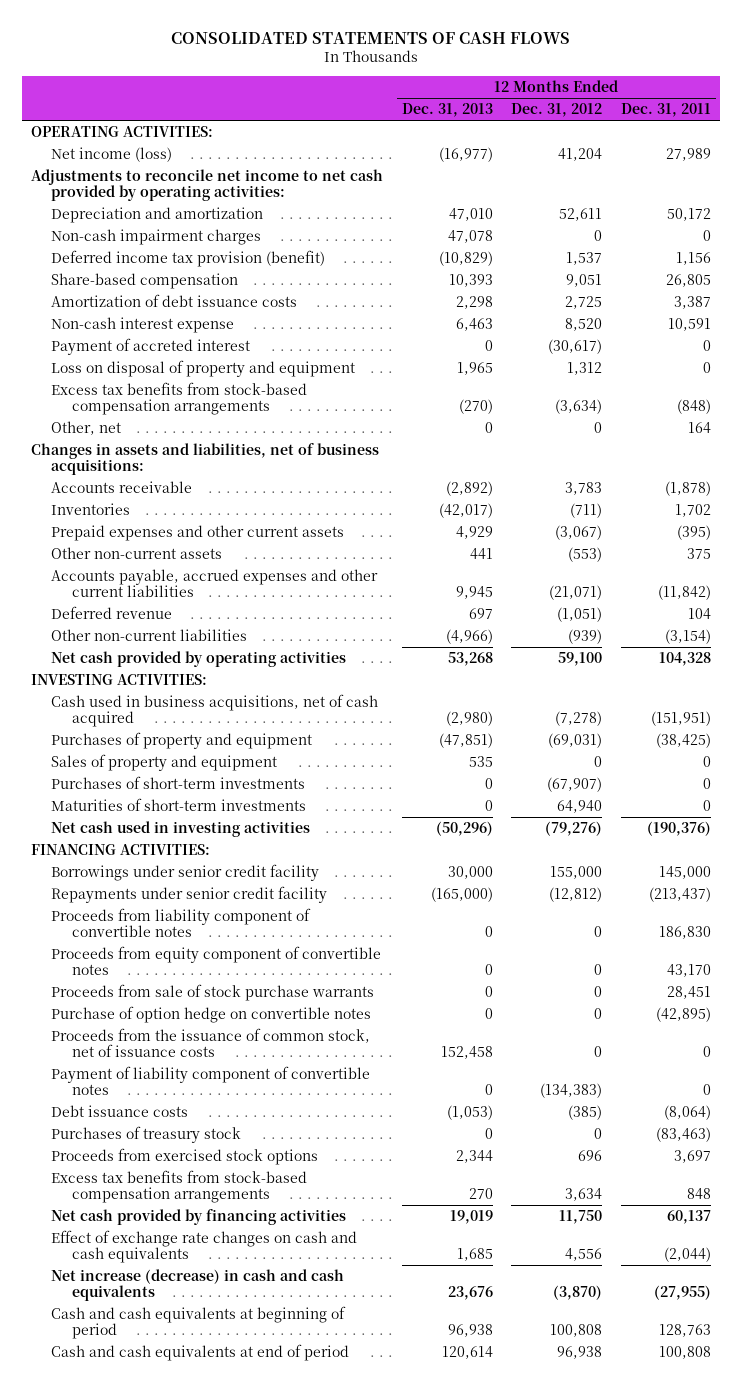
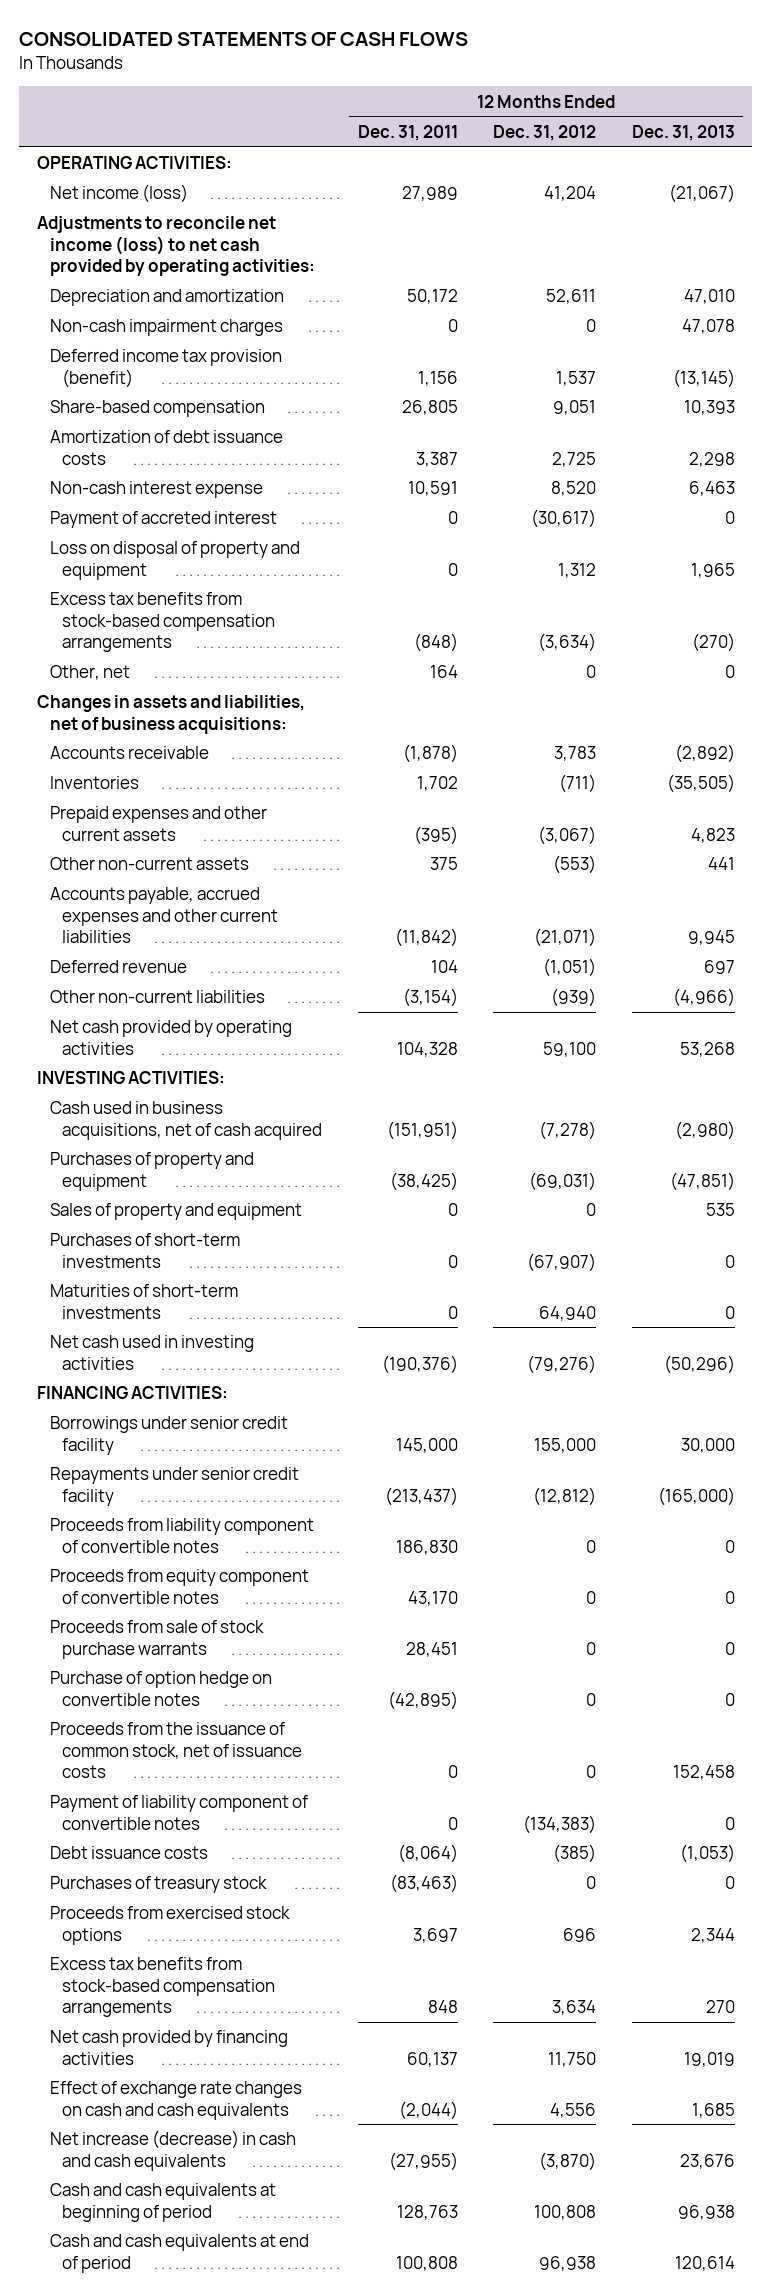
[438,147,493,163] (16,977) -> [668,184,735,204] (21,067)
[31,169,384,202] Adjustments to reconcile net income to net cash provided by operating activities: -> [36,216,315,276] Adjustments to reconcile net income (loss) to net cash provided by operating activities:
[438,251,493,267] (10,829) -> [672,368,735,388] (13,145)
[438,503,493,519] (42,017) -> [666,774,735,794] (35,505)
[455,526,493,540] 4,929 -> [690,827,735,843] 4,823

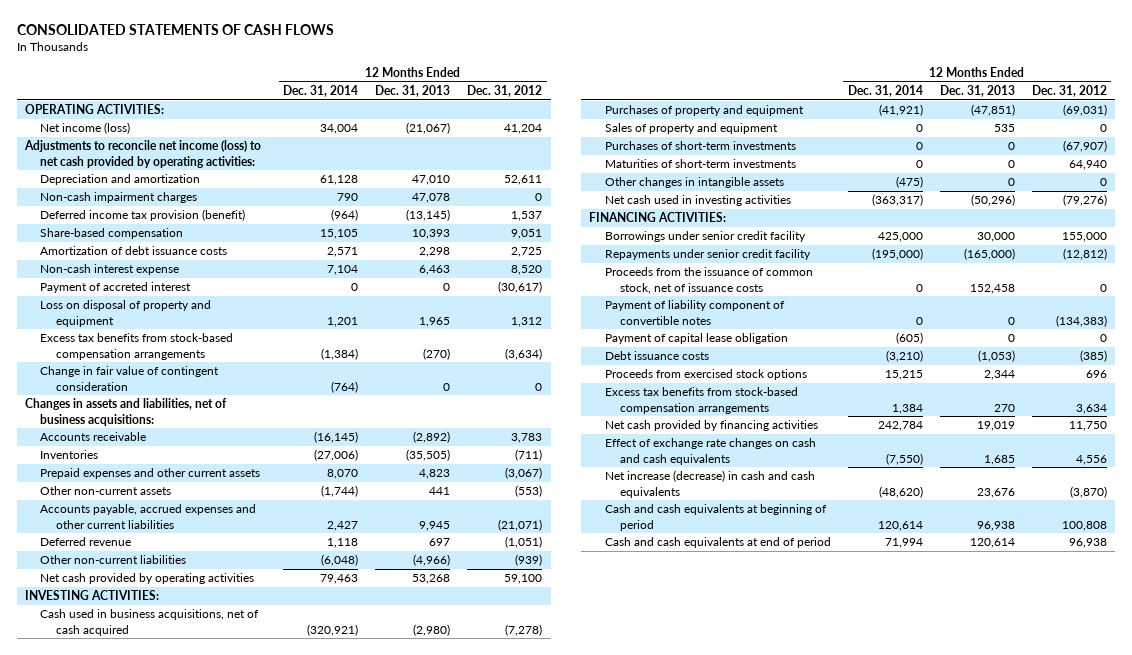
[357,124,458,141] Dec. 31, 2011 -> none
none -> [283,84,359,97] Dec. 31, 2014
[49,665,130,681] Other, net -> [40,366,220,391] Change in fair value of contingent consideration
none -> [604,177,784,189] Other changes in intangible assets
[49,1518,314,1553] Proceeds from liability component of convertible notes -> none
[49,1569,309,1604] Proceeds from equity component of convertible notes -> none
[49,1620,264,1659] Proceeds from sale of stock purchase warrants -> none
[49,1671,272,1706] Purchase of option hedge on convertible notes -> none
none -> [604,333,788,345] Payment of capital lease obligation
[49,1876,267,1894] Purchases of treasury stock -> none

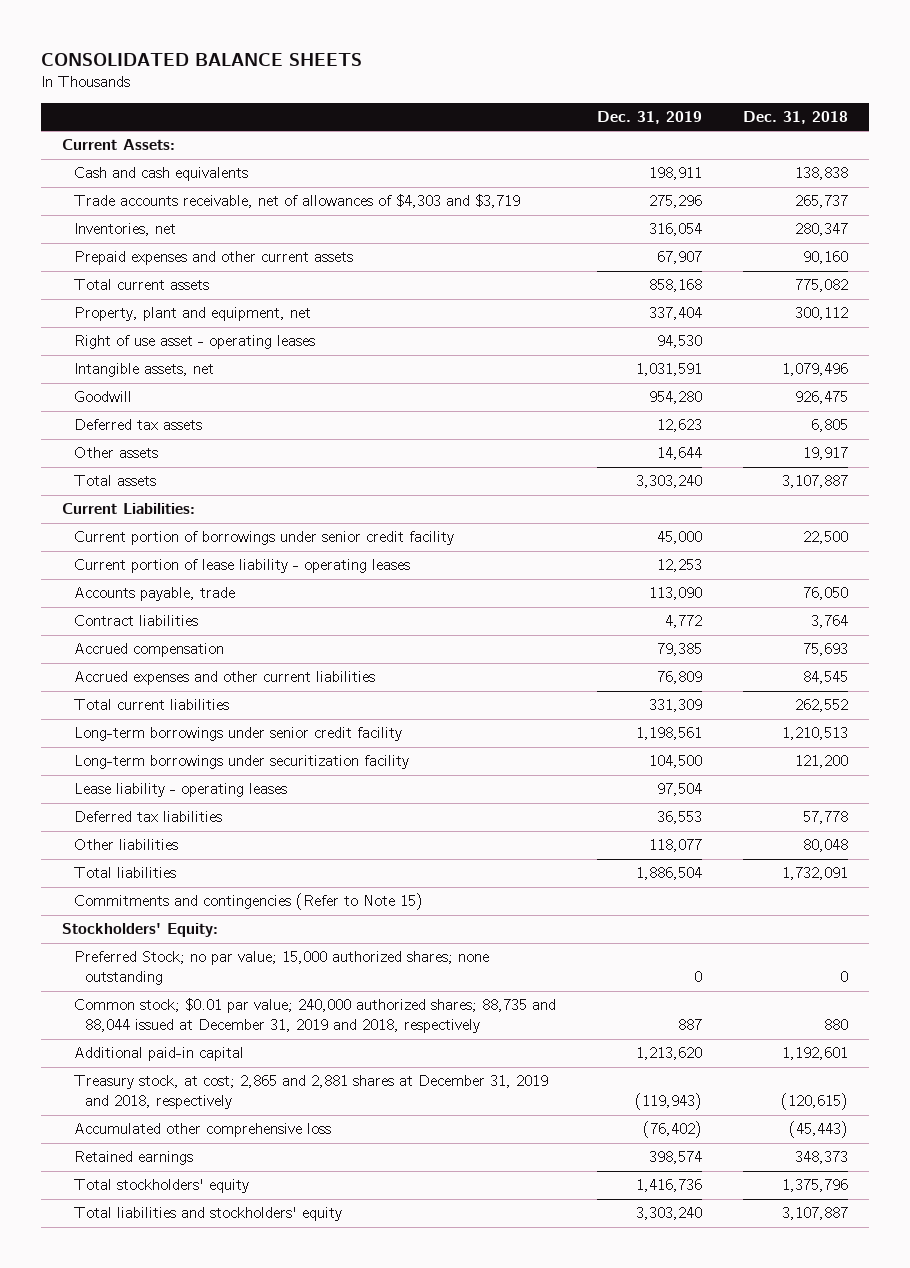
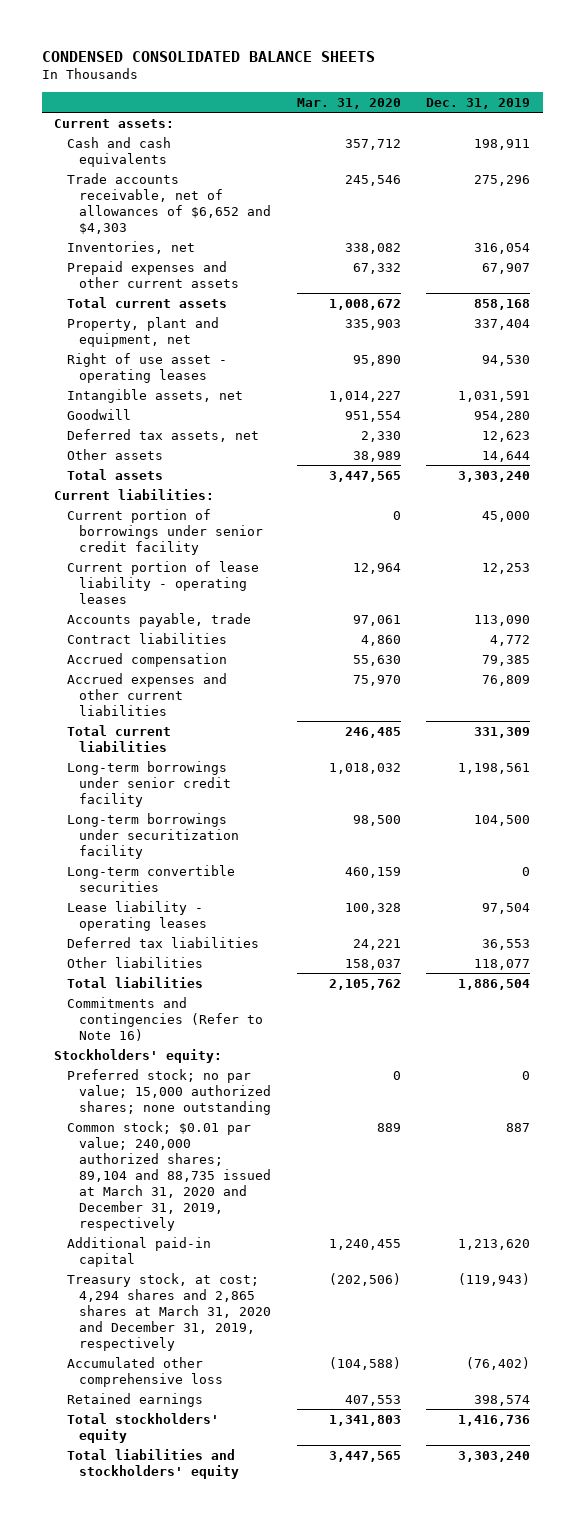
[41,52,363,66] CONSOLIDATED BALANCE SHEETS -> [41,50,375,62] CONDENSED CONSOLIDATED BALANCE SHEETS
[743,110,849,124] Dec. 31, 2018 -> none
none -> [296,97,401,109] Mar. 31, 2020
[61,139,175,151] Current Assets: -> [54,118,175,128] Current assets:
[73,194,520,209] Trade accounts receivable, net of allowances of $4,303 and $3,719 -> [66,172,272,234] Trade accounts receivable, net of allowances of $6,652 and $4,303
[73,419,202,431] Deferred tax assets -> [66,428,259,442] Deferred tax assets, net
[61,503,195,515] Current Liabilities: -> [54,488,215,500] Current liabilities:
none -> [66,864,235,892] Long-term convertible securities
[73,893,423,911] Commitments and contingencies (Refer to Note 15) -> [66,996,264,1041] Commitments and contingencies (Refer to Note 16)
[61,923,218,938] Stockholders' Equity: -> [54,1048,223,1063] Stockholders' equity:
[73,951,489,986] Preferred Stock; no par value; 15,000 authorized shares; none outstanding -> [66,1068,272,1115] Preferred stock; no par value; 15,000 authorized shares; none outstanding
[73,998,556,1034] Common stock; $0.01 par value; 240,000 authorized shares; 88,735 and 88,044 issued at December 31, 2019 and 2018, respectively -> [66,1120,272,1232] Common stock; $0.01 par value; 240,000 authorized shares; 89,104 and 88,735 issued at March 31, 2020 and December 31, 2019, respectively
[73,1075,548,1110] Treasury stock, at cost; 2,865 and 2,881 shares at December 31, 2019 and 2018, respectively -> [66,1272,272,1351] Treasury stock, at cost; 4,294 shares and 2,865 shares at March 31, 2020 and December 31, 2019, respectively

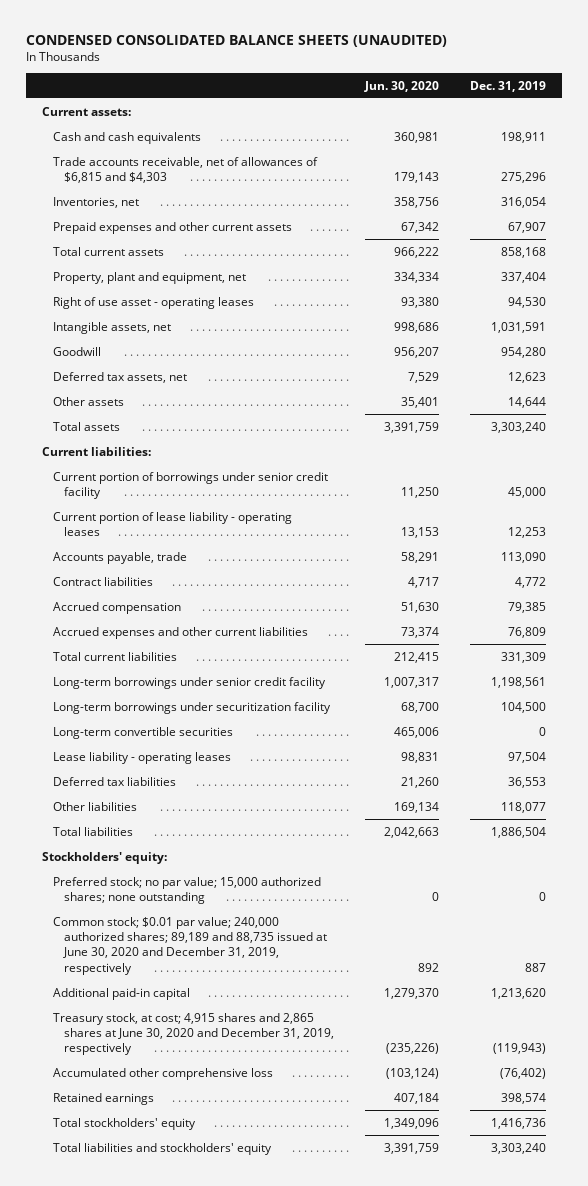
[41,50,375,62] CONDENSED CONSOLIDATED BALANCE SHEETS -> [25,34,447,47] CONDENSED CONSOLIDATED BALANCE SHEETS (UNAUDITED)
[296,97,401,109] Mar. 31, 2020 -> none
none -> [363,80,439,92] Jun. 30, 2020
[66,172,272,234] Trade accounts receivable, net of allowances of $6,652 and $4,303 -> [52,156,318,184] Trade accounts receivable, net of allowances of $6,815 and $4,303
[66,996,264,1041] Commitments and contingencies (Refer to Note 16) -> none
[66,1120,272,1232] Common stock; $0.01 par value; 240,000 authorized shares; 89,104 and 88,735 issued at March 31, 2020 and December 31, 2019, respectively -> [52,916,327,975] Common stock; $0.01 par value; 240,000 authorized shares; 89,189 and 88,735 issued at June 30, 2020 and December 31, 2019, respectively
[66,1272,272,1351] Treasury stock, at cost; 4,294 shares and 2,865 shares at March 31, 2020 and December 31, 2019, respectively -> [52,1012,334,1056] Treasury stock, at cost; 4,915 shares and 2,865 shares at June 30, 2020 and December 31, 2019, respectively

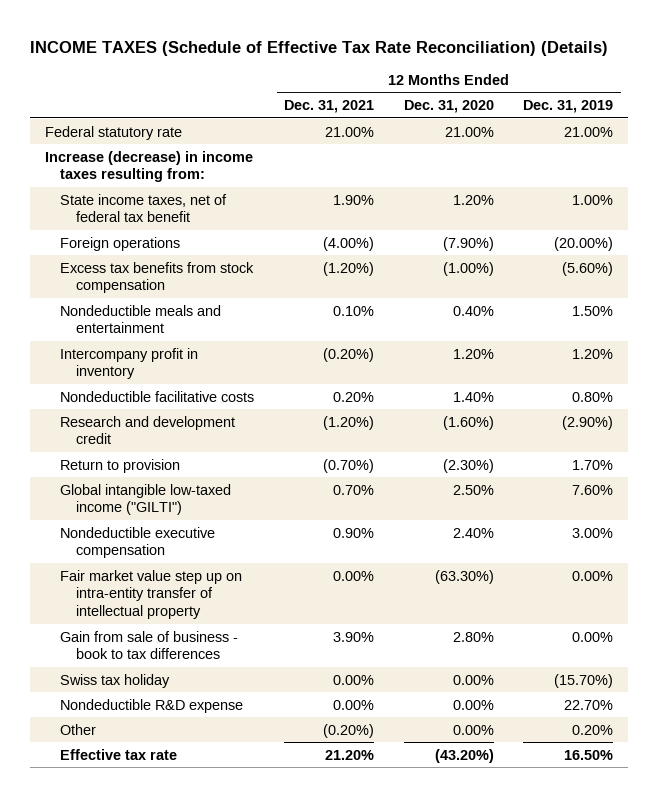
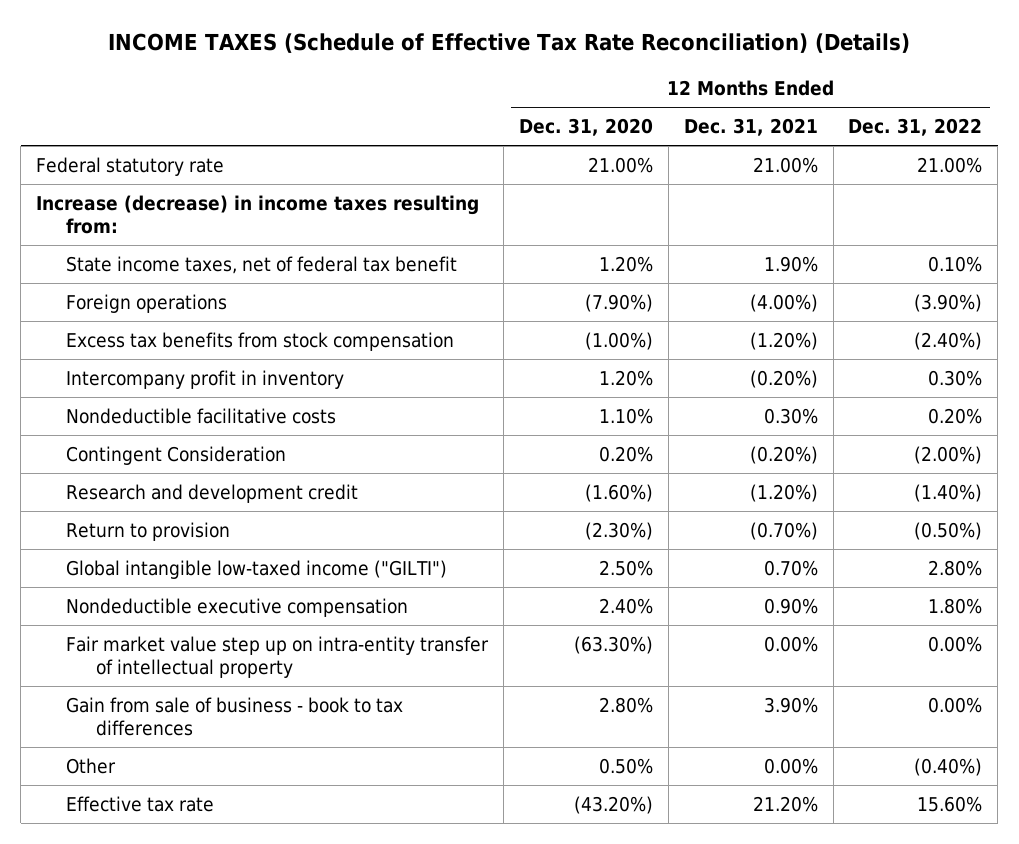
[523,99,614,113] Dec. 31, 2019 -> none
none -> [848,117,983,136] Dec. 31, 2022
[60,304,222,334] Nondeductible meals and entertainment -> none
[333,391,375,402] 0.20% -> [763,407,818,424] 0.30%
[452,391,494,402] 1.40% -> [598,407,653,424] 1.10%
none -> [66,445,287,465] Contingent Consideration
[60,673,171,688] Swiss tax holiday -> none
[60,698,244,713] Nondeductible R&D expense -> none
[323,723,375,738] (0.20%) -> [763,757,818,774] 0.00%
[452,724,494,735] 0.00% -> [598,757,653,774] 0.50%

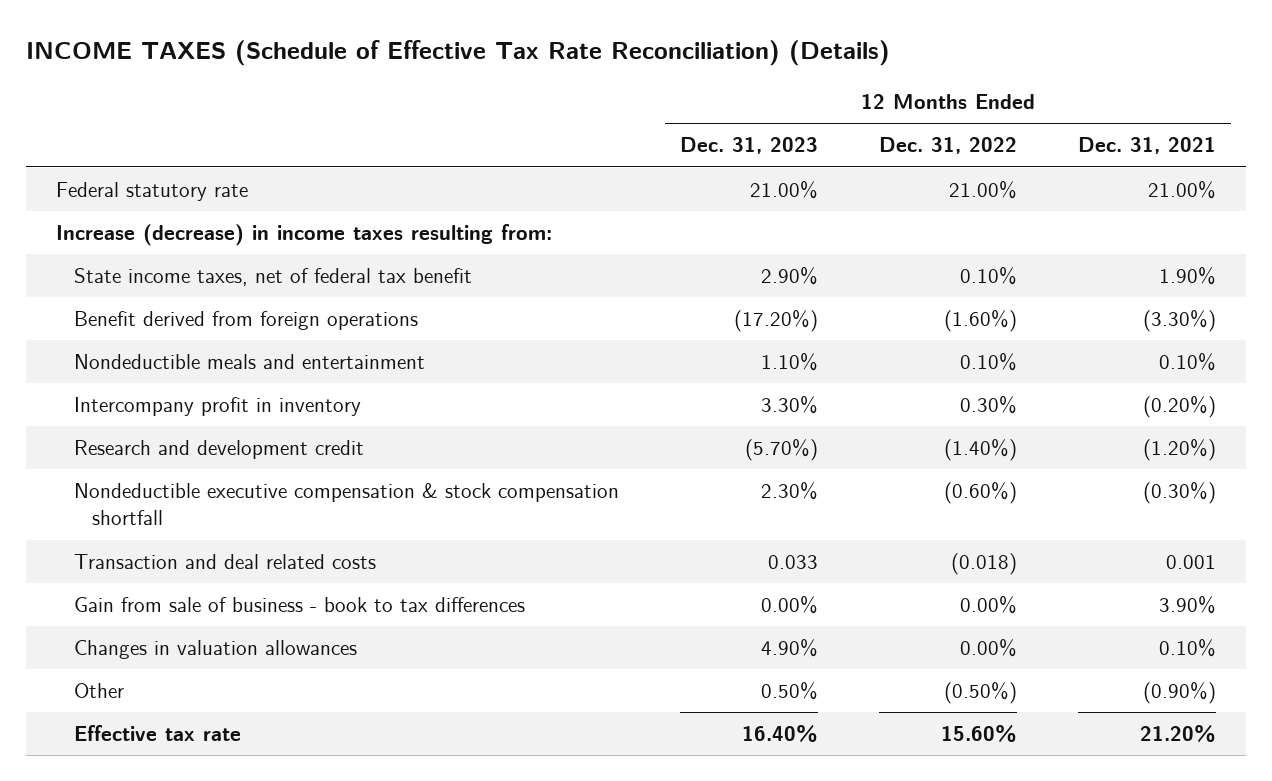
[518,117,653,136] Dec. 31, 2020 -> none
none -> [679,137,818,155] Dec. 31, 2023
[66,331,455,351] Excess tax benefits from stock compensation -> none
[66,293,228,313] Foreign operations -> [74,311,419,331] Benefit derived from foreign operations
[749,293,818,312] (4.00%) -> [1142,310,1216,333] (3.30%)
[914,293,983,312] (3.90%) -> [943,310,1017,333] (1.60%)
none -> [74,354,426,370] Nondeductible meals and entertainment
[66,407,337,424] Nondeductible facilitative costs -> none
[66,445,287,465] Contingent Consideration -> none
[66,521,231,541] Return to provision -> none
[66,559,448,579] Global intangible low-taxed income ("GILTI") -> none
[66,635,490,678] Fair market value step up on intra-entity transfer of intellectual property -> none
[66,597,409,617] Nondeductible executive compensation -> [74,483,620,526] Nondeductible executive compensation & stock compensation shortfall
[763,597,818,614] 0.90% -> [1142,482,1216,505] (0.30%)
[928,597,983,614] 1.80% -> [943,482,1017,505] (0.60%)
none -> [74,554,377,570] Transaction and deal related costs
none -> [74,640,358,660] Changes in valuation allowances
[763,757,818,774] 0.00% -> [1142,682,1216,705] (0.90%)
[914,757,983,776] (0.40%) -> [943,682,1017,705] (0.50%)

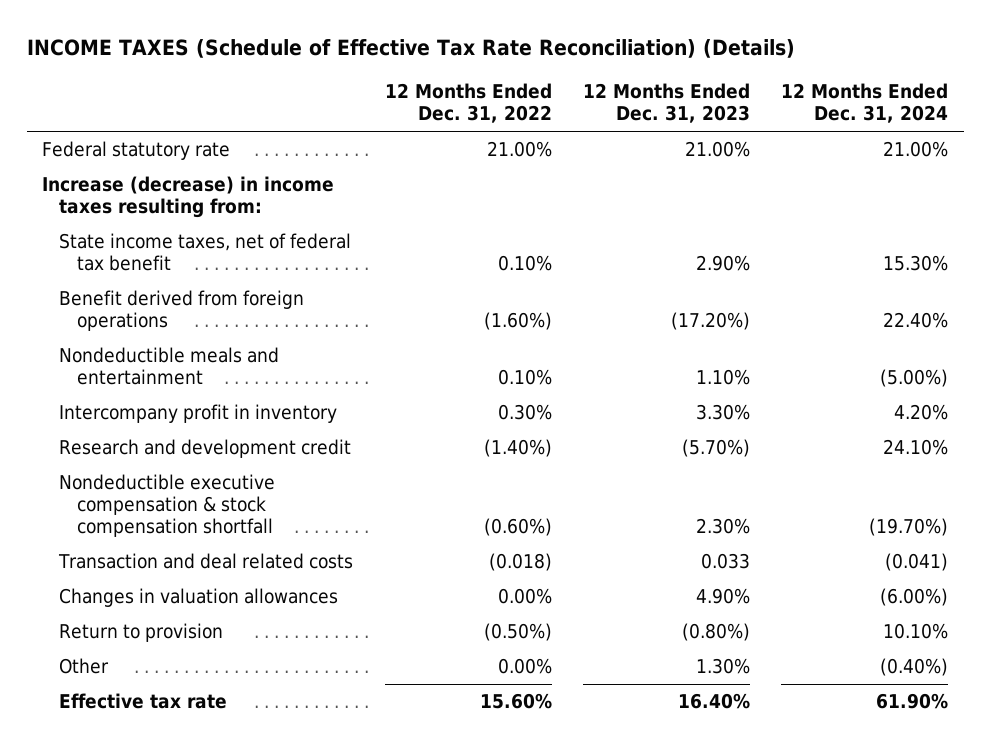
[1077,137,1216,155] Dec. 31, 2021 -> none
none -> [781,83,949,124] 12 Months Ended Dec. 31, 2024
[74,597,526,613] Gain from sale of business - book to tax differences -> none
none -> [59,623,224,643] Return to provision
[760,682,818,701] 0.50% -> [695,658,750,675] 1.30%
[943,682,1017,705] (0.50%) -> [497,658,552,675] 0.00%

